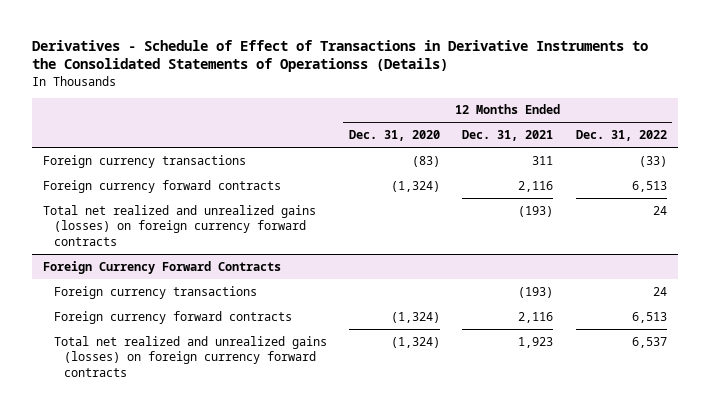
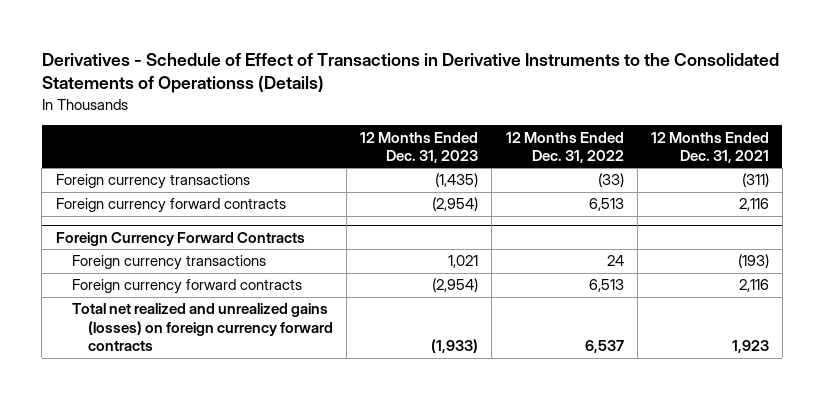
[349,130,441,142] Dec. 31, 2020 -> none
none -> [360,131,479,164] 12 Months Ended Dec. 31, 2023
[532,155,554,165] 311 -> [741,173,769,188] (311)
[43,204,317,246] Total net realized and unrealized gains (losses) on foreign currency forward contracts -> none

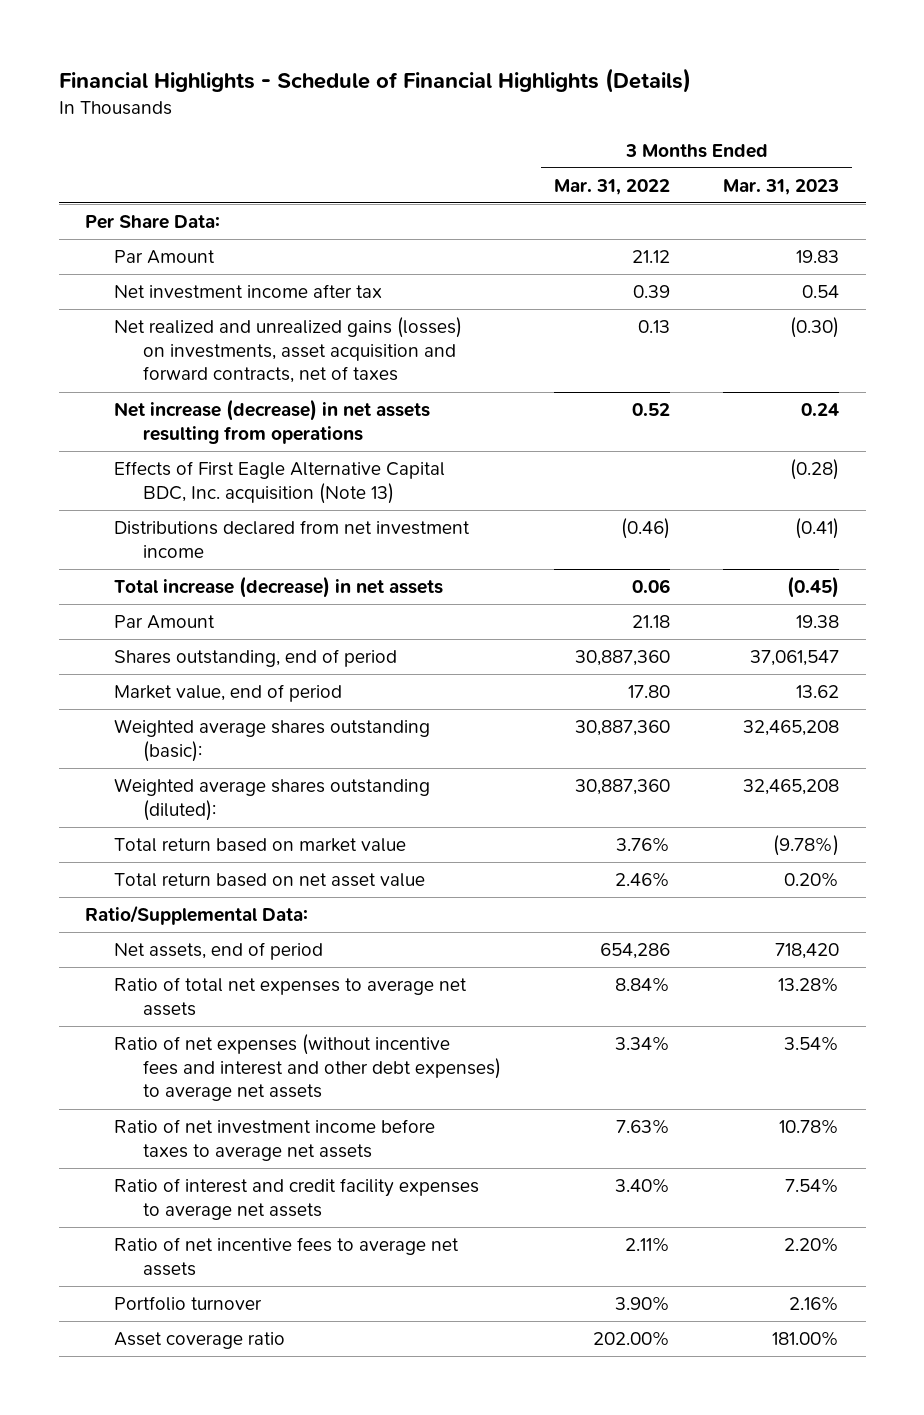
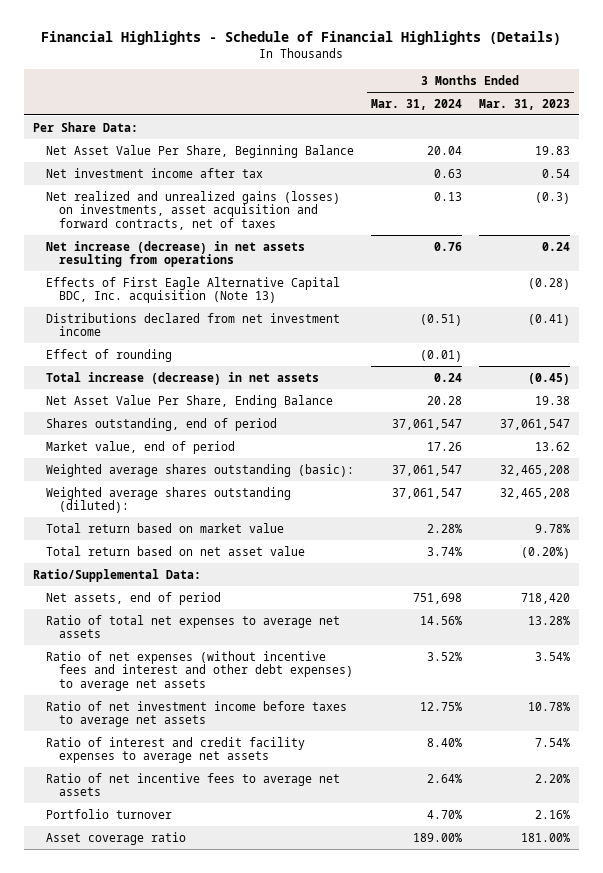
[554,178,671,195] Mar. 31, 2022 -> none
none -> [370,98,462,110] Mar. 31, 2024
[114,250,216,265] Par Amount -> [45,144,354,158] Net Asset Value Per Share, Beginning Balance
[790,317,840,339] (0.30) -> [534,191,570,204] (0.3)
none -> [45,348,172,362] Effect of rounding
[114,615,216,630] Par Amount -> [45,394,333,408] Net Asset Value Per Share, Ending Balance
[773,835,840,857] (9.78%) -> [534,523,570,533] 9.78%
[784,872,840,888] 0.20% -> [520,546,570,559] (0.20%)

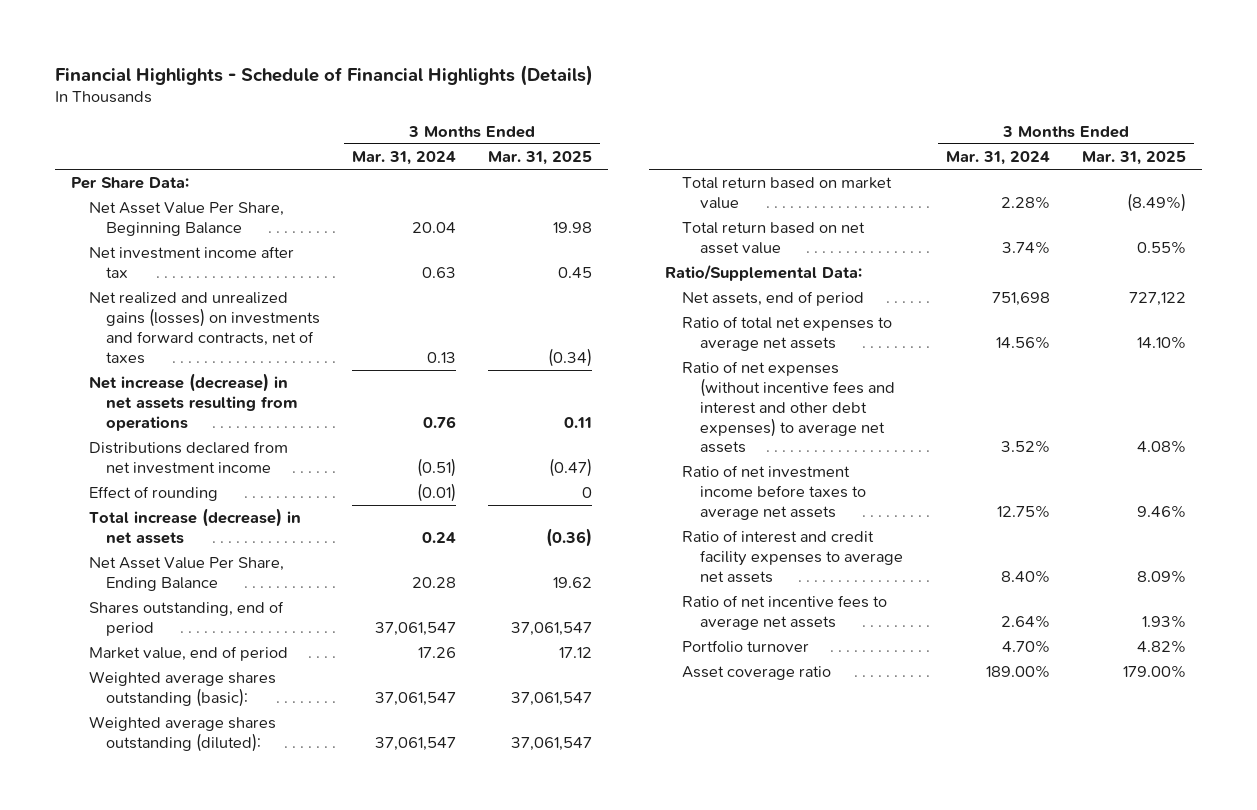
[478,98,570,110] Mar. 31, 2023 -> none
none -> [488,151,593,166] Mar. 31, 2025
[45,190,340,230] Net realized and unrealized gains (losses) on investments, asset acquisition and forward contracts, net of taxes -> [88,292,321,364] Net realized and unrealized gains (losses) on investments and forward contracts, net of taxes
[45,276,340,304] Effects of First Eagle Alternative Capital BDC, Inc. acquisition (Note 13) -> none

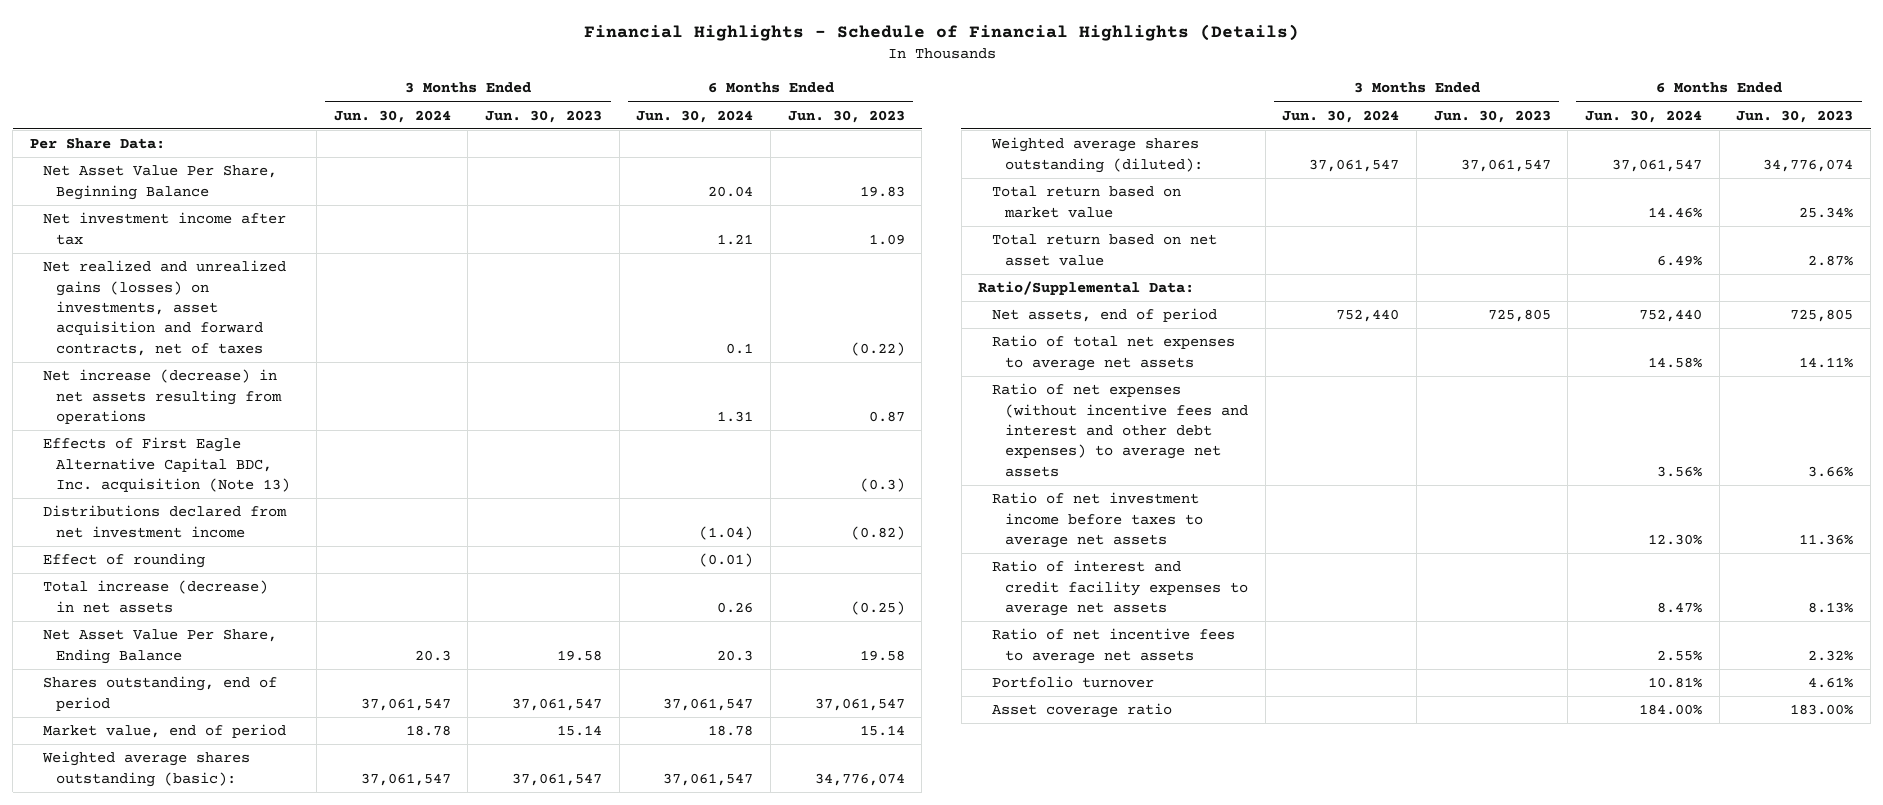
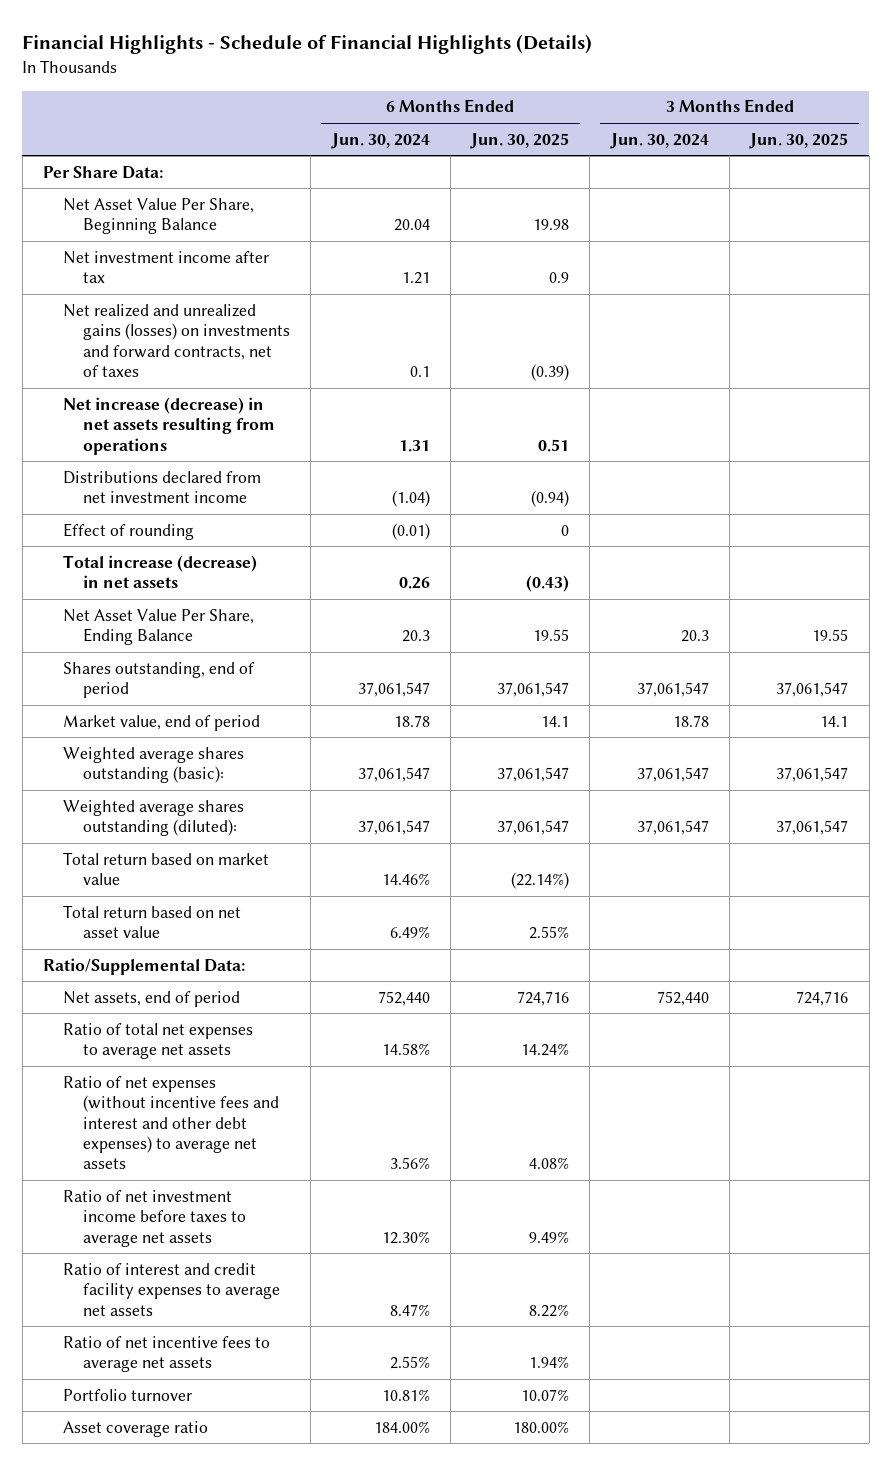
[485,109,603,123] Jun. 30, 2023 -> none
[787,109,905,123] Jun. 30, 2023 -> none
none -> [470,132,570,149] Jun. 30, 2025
none -> [749,132,849,149] Jun. 30, 2025
[43,260,287,356] Net realized and unrealized gains (losses) on investments, asset acquisition and forward contracts, net of taxes -> [63,303,291,378] Net realized and unrealized gains (losses) on investments and forward contracts, net of taxes
[43,437,291,493] Effects of First Eagle Alternative Capital BDC, Inc. acquisition (Note 13) -> none

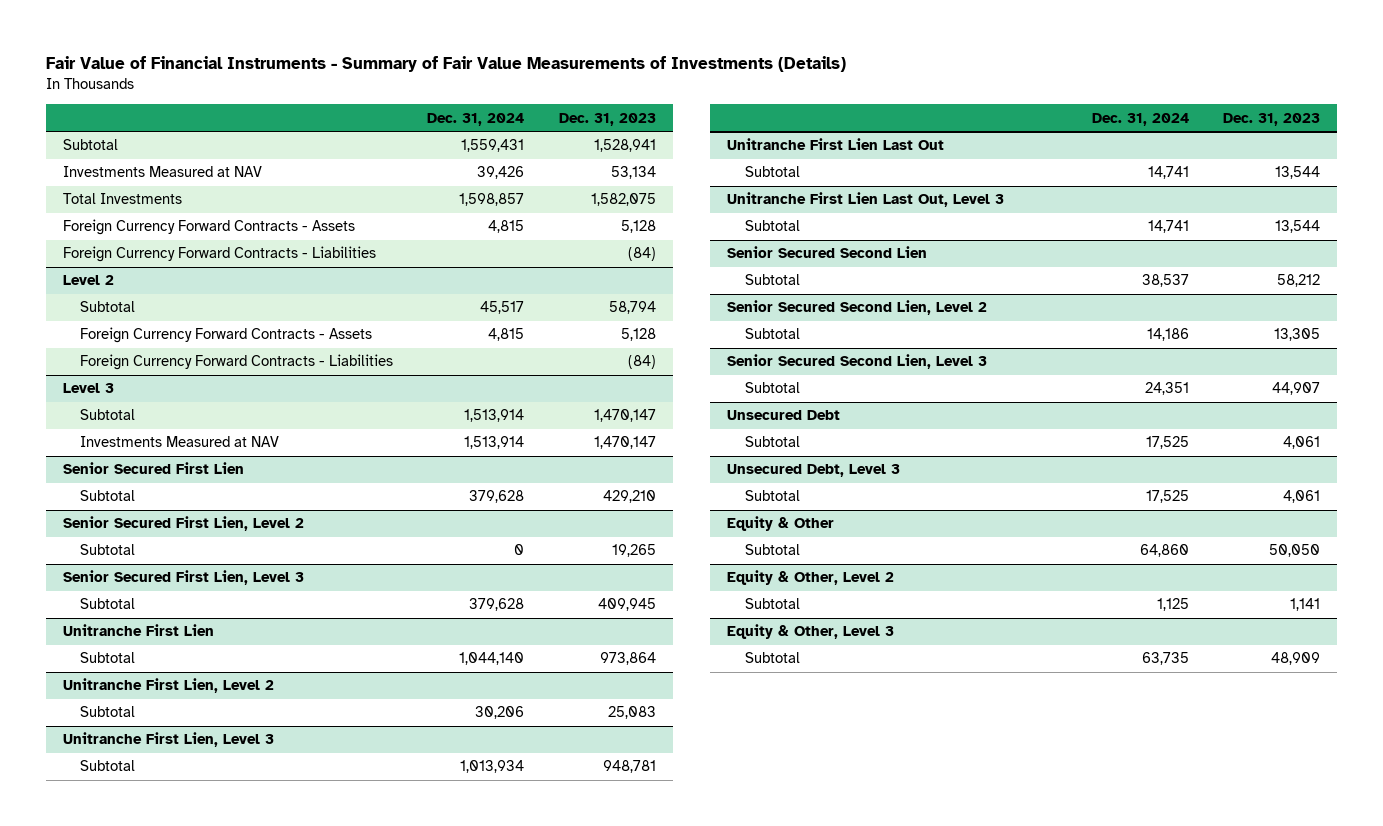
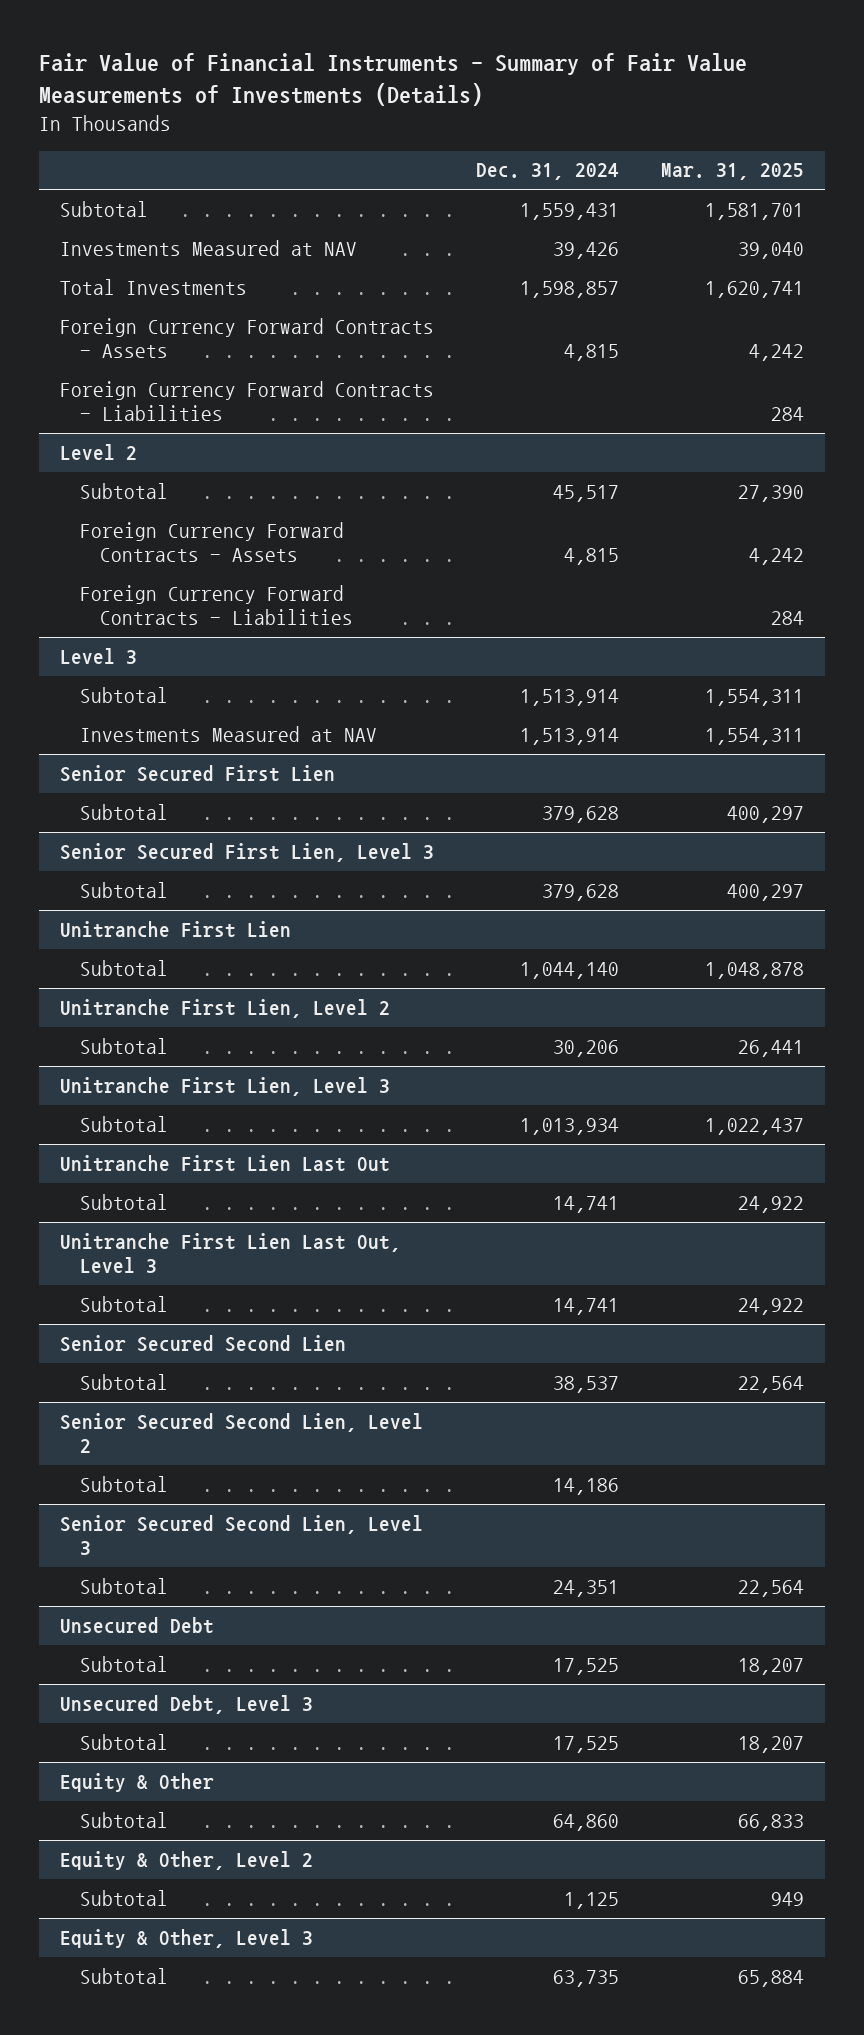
[558,112,656,126] Dec. 31, 2023 -> none
none -> [661,163,805,181] Mar. 31, 2025
[63,516,305,532] Senior Secured First Lien, Level 2 -> none
[80,544,136,556] Subtotal -> none

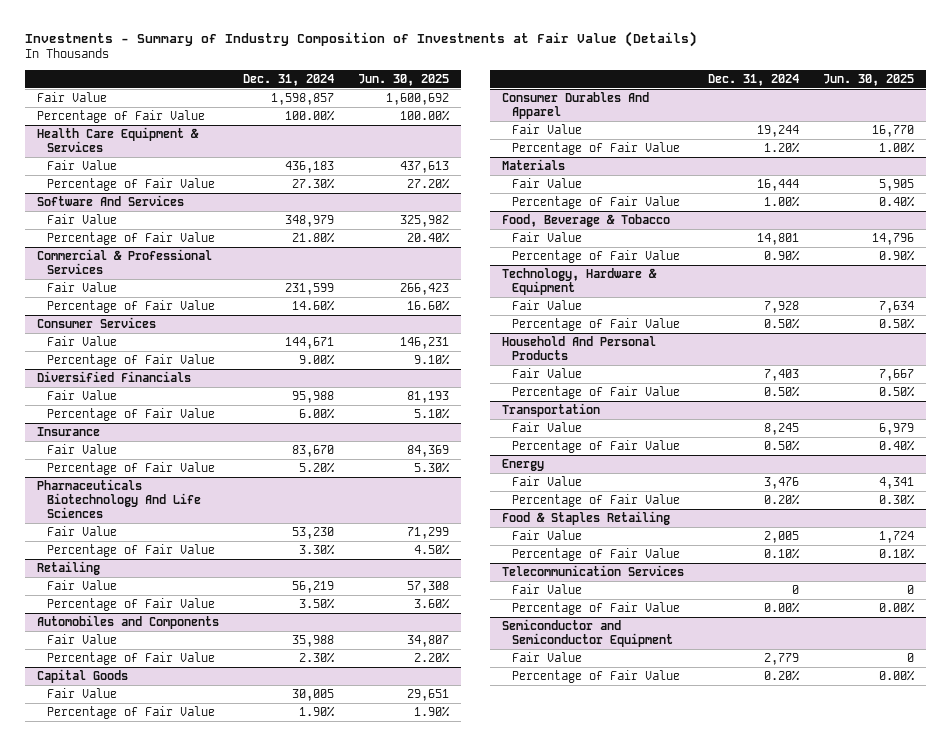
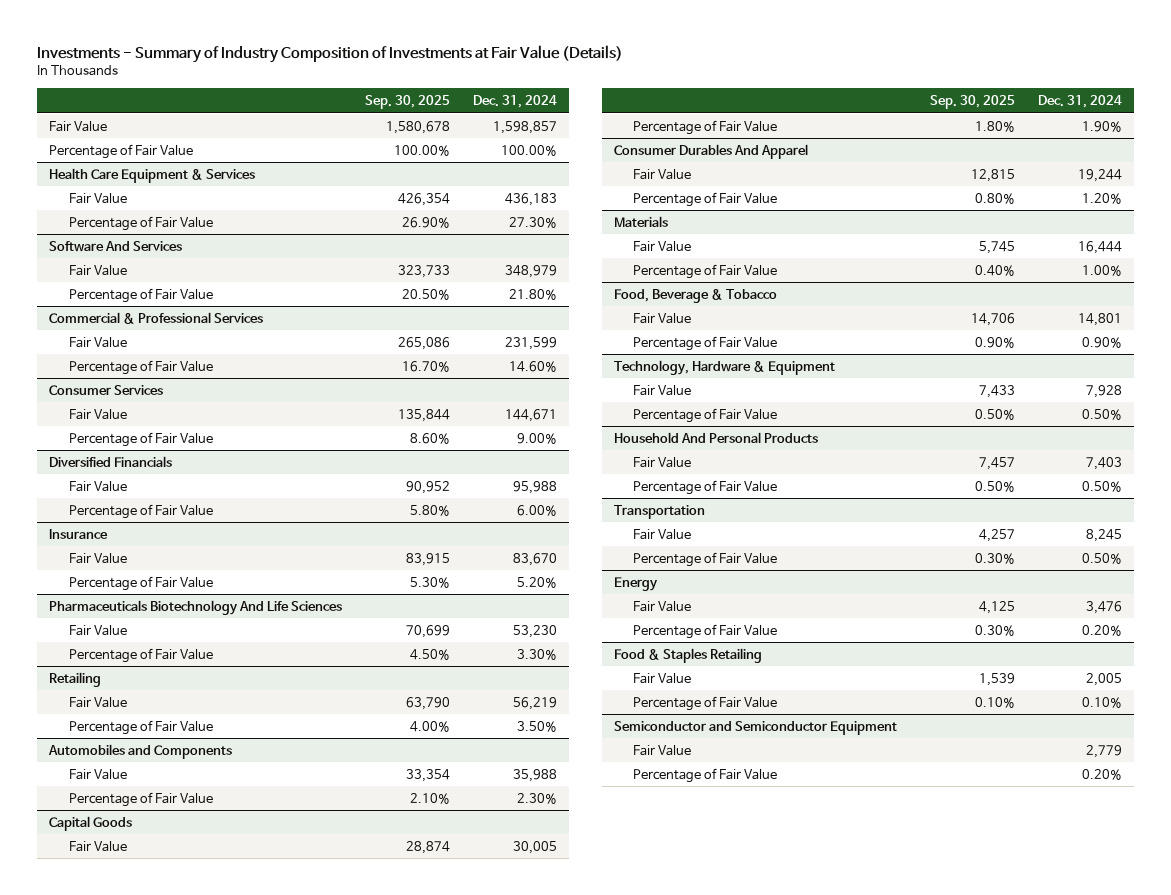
[357,73,449,86] Jun. 30, 2025 -> none
none -> [365,95,451,110] Sep. 30, 2025
[501,565,684,577] Telecommunication Services -> none
[511,584,582,595] Fair Value -> none
[511,602,680,616] Percentage of Fair Value -> none

